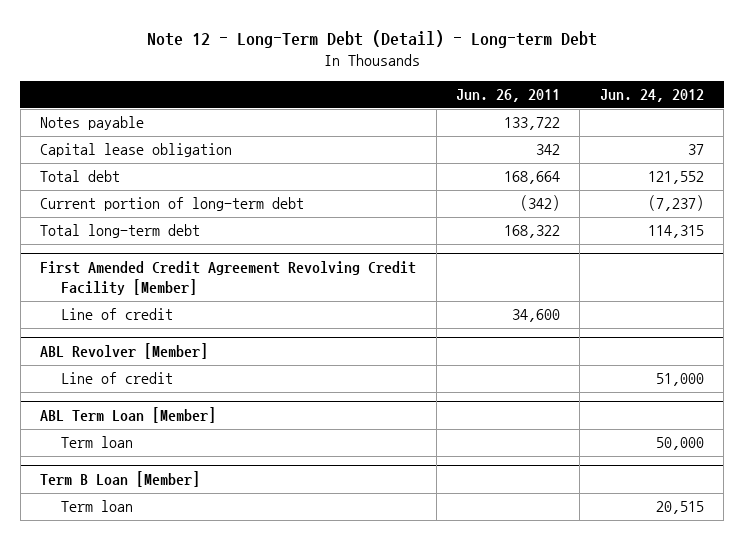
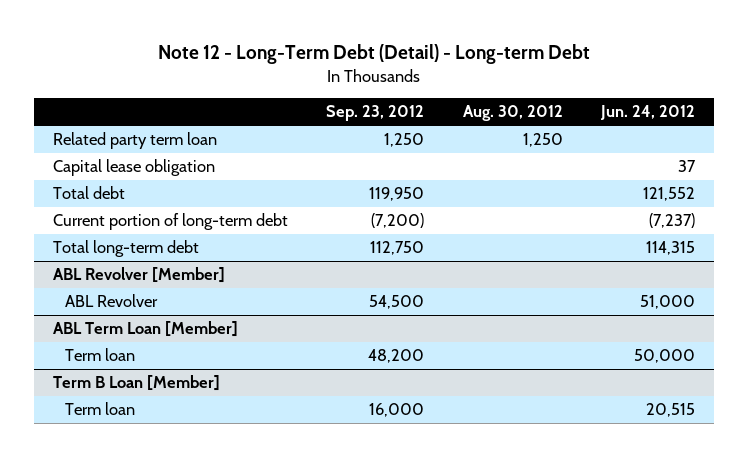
[455,89,560,103] Jun. 26, 2011 -> none
none -> [326,105,425,122] Sep. 23, 2012
none -> [462,105,563,122] Aug. 30, 2012
[40,116,145,131] Notes payable -> none
none -> [53,132,218,150] Related party term loan
[40,261,417,296] First Amended Credit Agreement Revolving Credit Facility [Member] -> none
[60,308,173,321] Line of credit -> none
[60,372,173,385] Line of credit -> [65,294,159,308] ABL Revolver

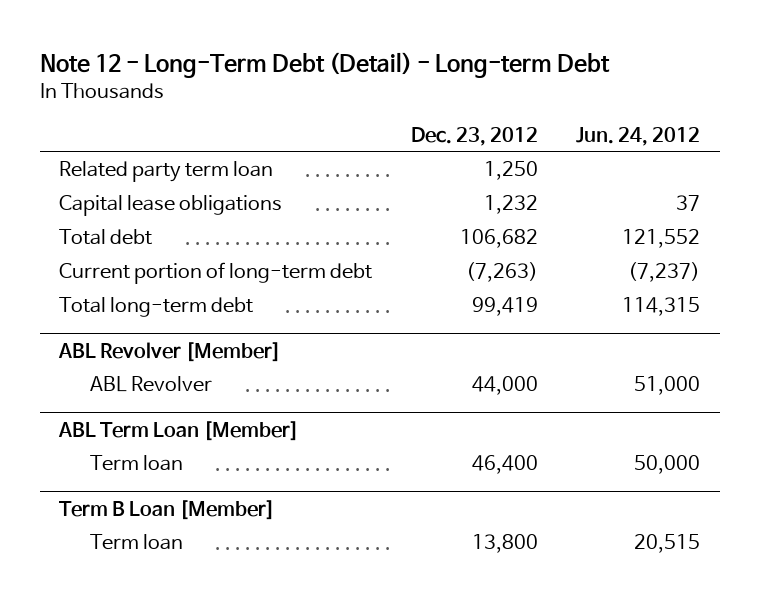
[326,105,425,122] Sep. 23, 2012 -> none
[462,105,563,122] Aug. 30, 2012 -> none
none -> [410,126,538,146] Dec. 23, 2012
[53,159,216,177] Capital lease obligation -> [58,195,282,217] Capital lease obligations

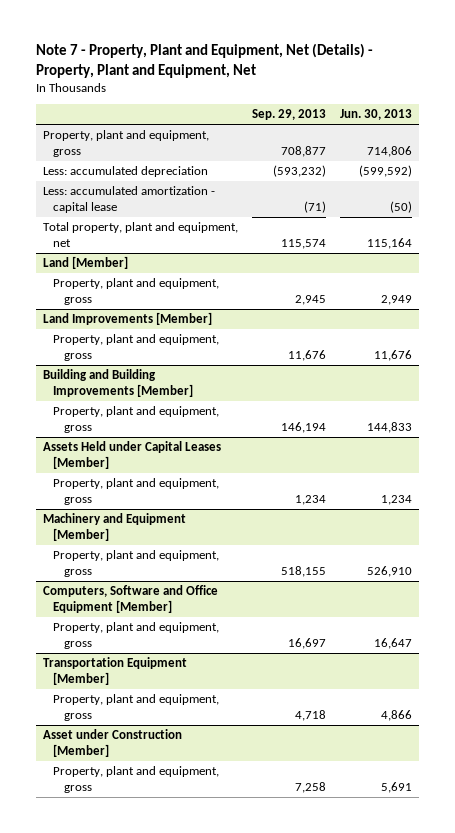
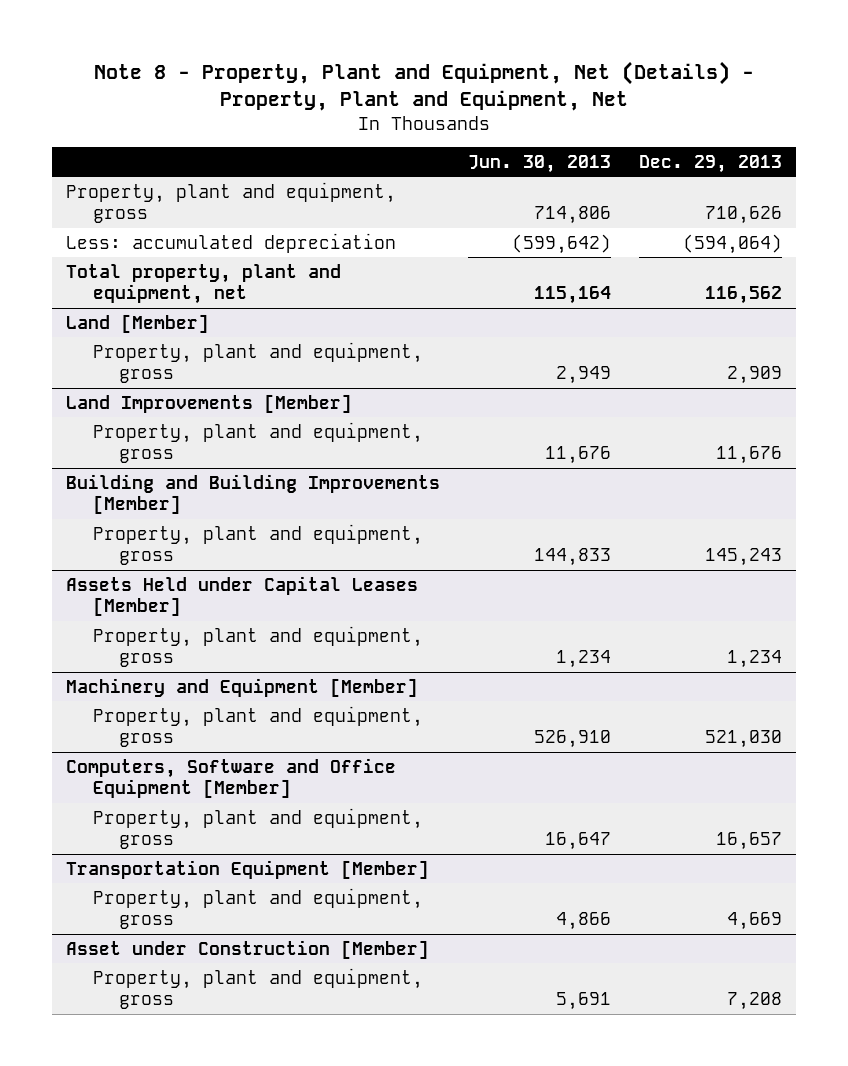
[35,43,373,78] Note 7 - Property, Plant and Equipment, Net (Details) - Property, Plant and Equipment, Net -> [93,61,754,112] Note 8 - Property, Plant and Equipment, Net (Details) - Property, Plant and Equipment, Net
[251,109,326,121] Sep. 29, 2013 -> none
none -> [638,154,782,173] Dec. 29, 2013
[42,186,215,214] Less: accumulated amortization - capital lease -> none
[358,165,412,178] (599,592) -> [511,233,611,254] (599,642)

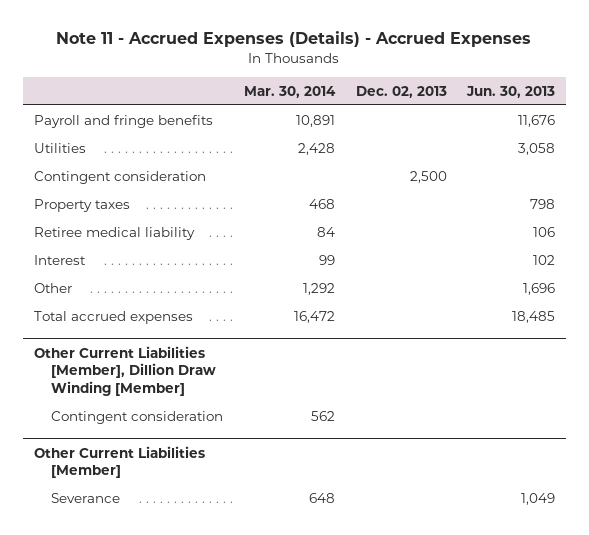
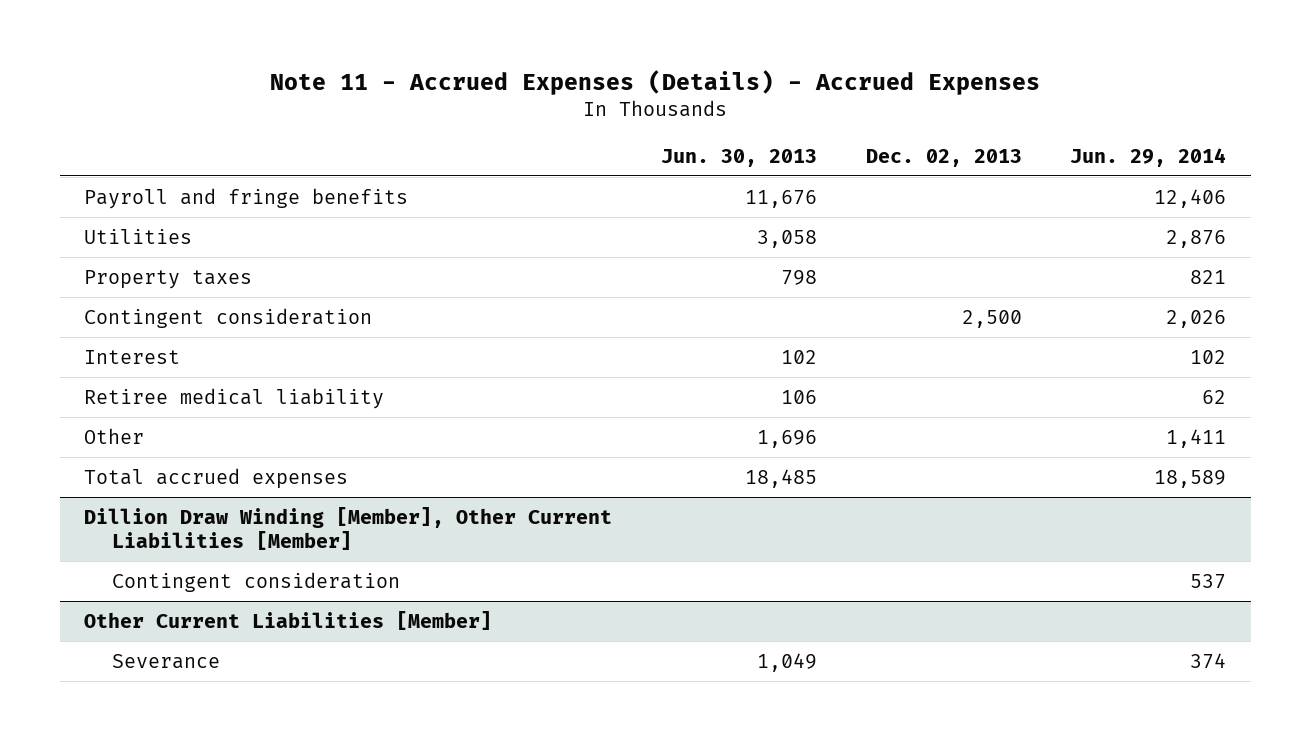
[243,85,336,98] Mar. 30, 2014 -> none
none -> [1070,147,1227,167] Jun. 29, 2014
[33,170,206,184] Contingent consideration -> [84,307,373,328] Contingent consideration
[33,226,195,240] Retiree medical liability -> [84,387,385,409] Retiree medical liability
[33,345,216,396] Other Current Liabilities [Member], Dillion Draw Winding [Member] -> [84,506,613,551] Dillion Draw Winding [Member], Other Current Liabilities [Member]

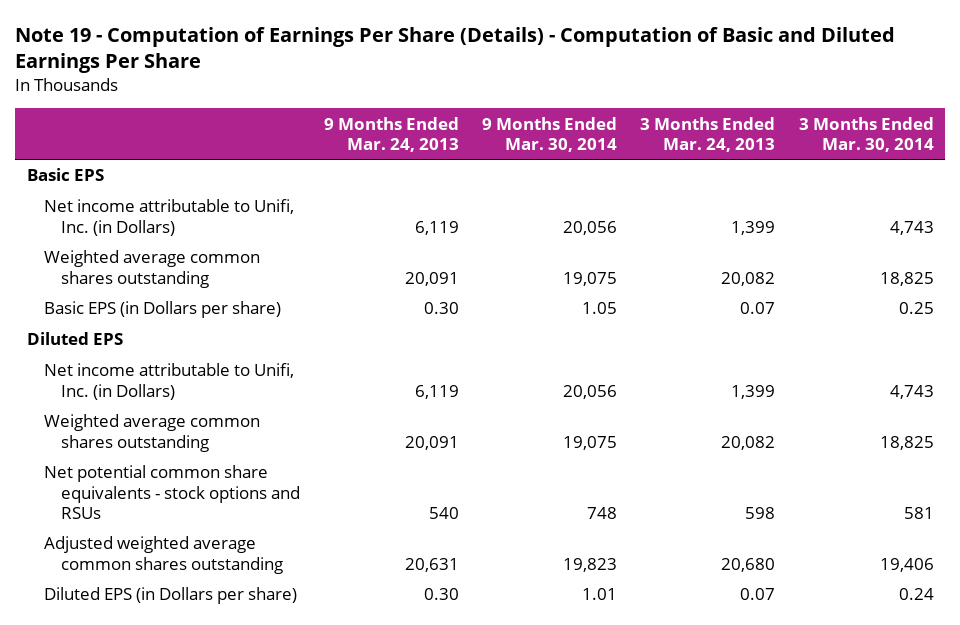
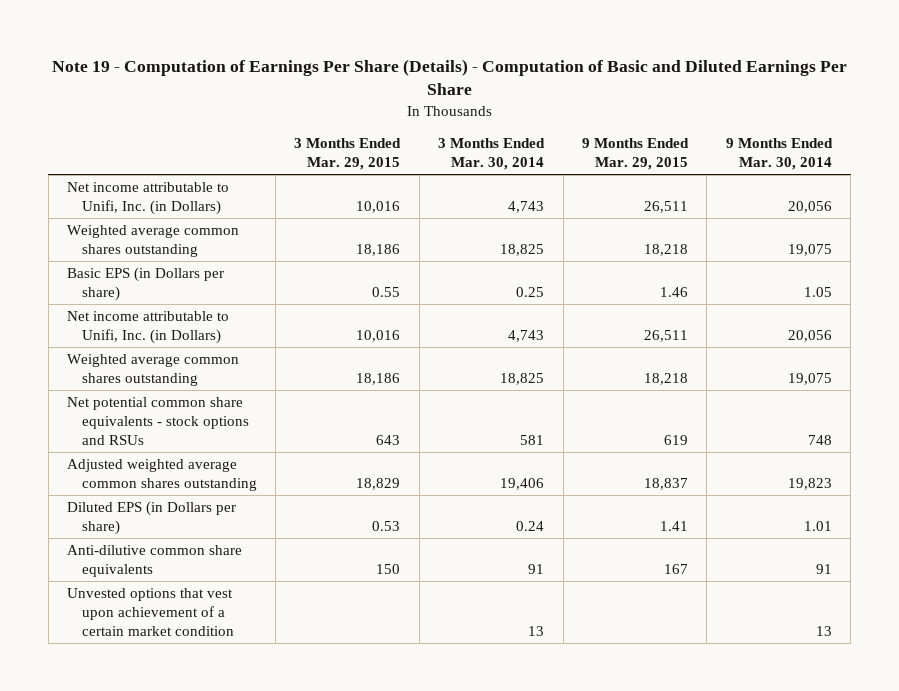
[323,116,459,152] 9 Months Ended Mar. 24, 2013 -> none
[640,116,776,152] 3 Months Ended Mar. 24, 2013 -> none
none -> [294,138,402,170] 3 Months Ended Mar. 29, 2015
none -> [581,138,689,170] 9 Months Ended Mar. 29, 2015
[26,168,104,182] Basic EPS -> none
[26,332,123,346] Diluted EPS -> none
none -> [67,545,243,577] Anti-dilutive common share equivalents
none -> [67,588,234,636] Unvested options that vest upon achievement of a certain market condition

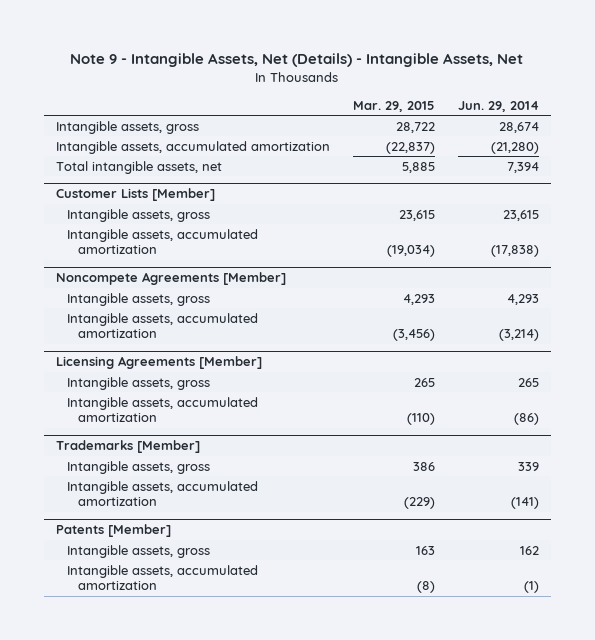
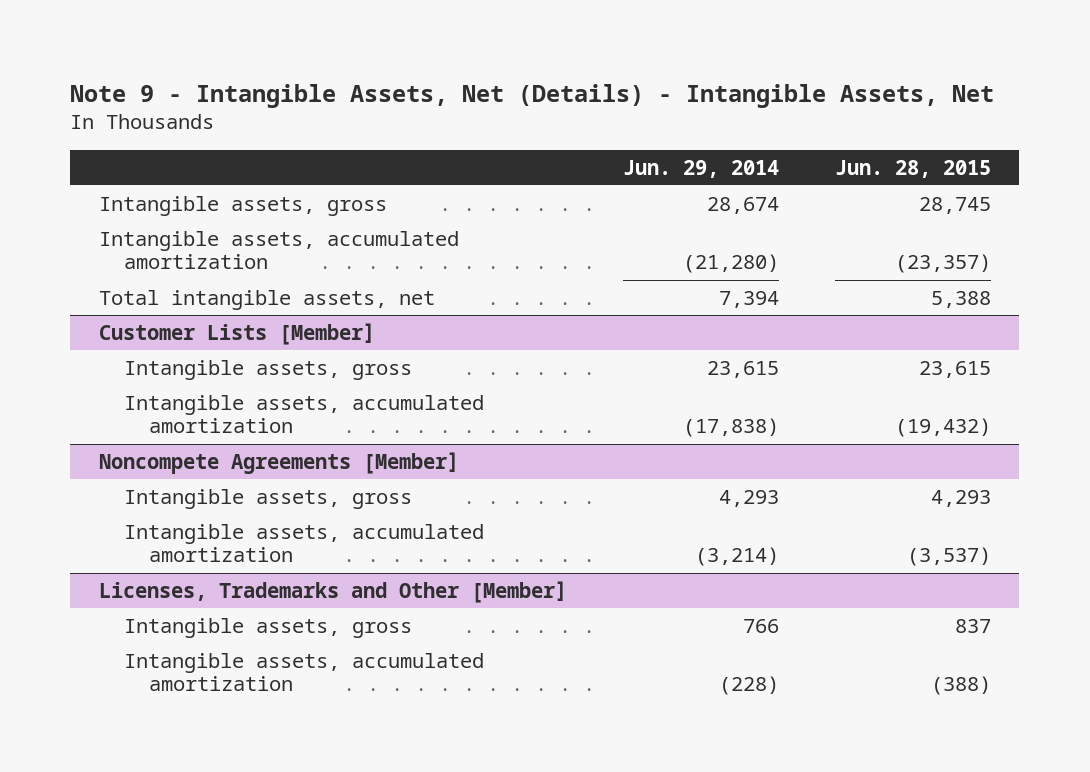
[352,100,435,112] Mar. 29, 2015 -> none
none -> [834,159,991,178] Jun. 28, 2015
[55,356,262,370] Licensing Agreements [Member] -> none
[55,440,200,454] Trademarks [Member] -> none
[66,460,210,474] Intangible assets, gross -> none
[66,480,258,507] Intangible assets, accumulated amortization -> none
[55,524,171,538] Patents [Member] -> none
[66,544,210,558] Intangible assets, gross -> none
[66,564,258,591] Intangible assets, accumulated amortization -> none
none -> [98,580,567,603] Licenses, Trademarks and Other [Member]
[518,377,540,387] 265 -> [742,618,779,633] 766
[514,413,540,426] (86) -> [718,676,779,696] (228)

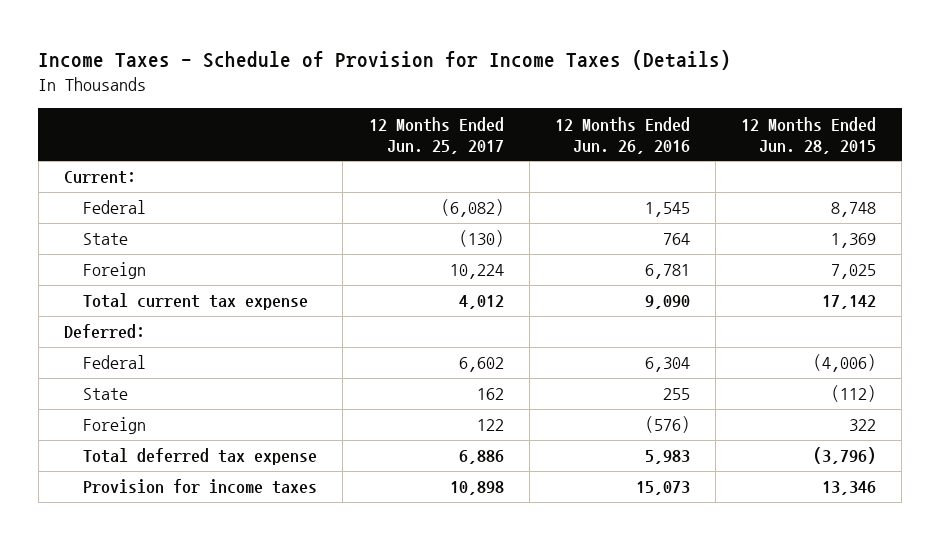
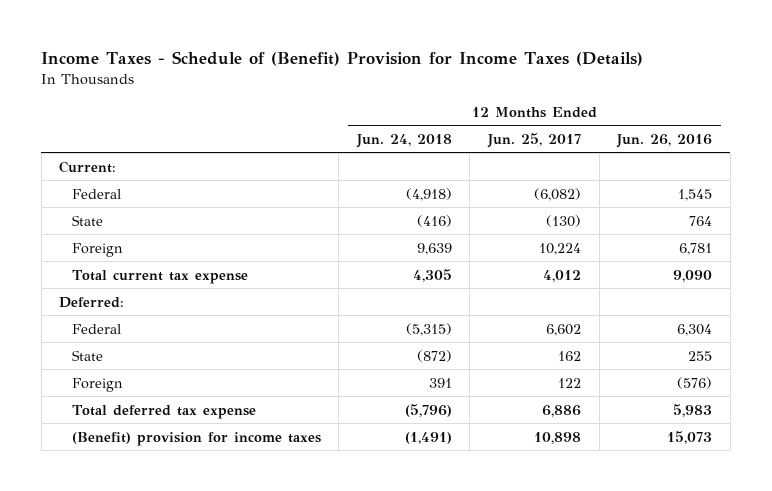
[38,50,732,71] Income Taxes - Schedule of Provision for Income Taxes (Details) -> [41,50,644,66] Income Taxes - Schedule of (Benefit) Provision for Income Taxes (Details)
[741,116,877,154] 12 Months Ended Jun. 28, 2015 -> none
none -> [355,133,452,148] Jun. 24, 2018
[83,479,318,495] Provision for income taxes -> [71,431,321,446] (Benefit) provision for income taxes

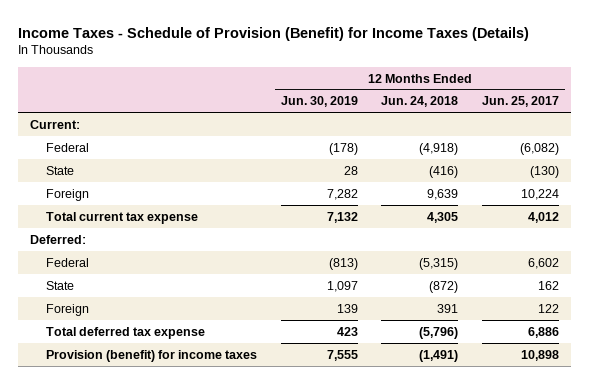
[41,50,644,66] Income Taxes - Schedule of (Benefit) Provision for Income Taxes (Details) -> [18,26,530,41] Income Taxes - Schedule of Provision (Benefit) for Income Taxes (Details)
[616,133,713,148] Jun. 26, 2016 -> none
none -> [280,96,358,108] Jun. 30, 2019
[71,431,321,446] (Benefit) provision for income taxes -> [45,349,257,362] Provision (benefit) for income taxes

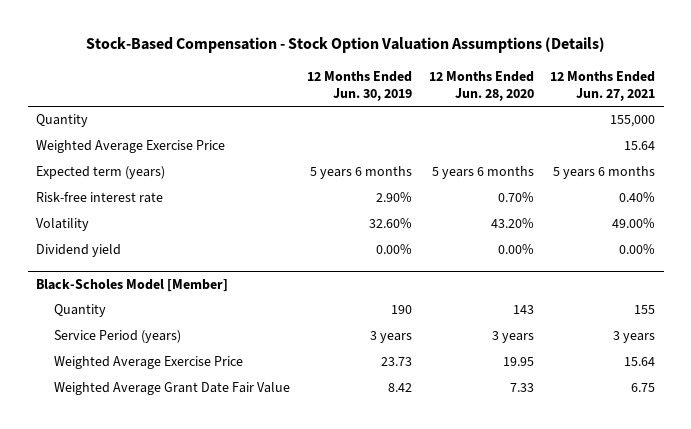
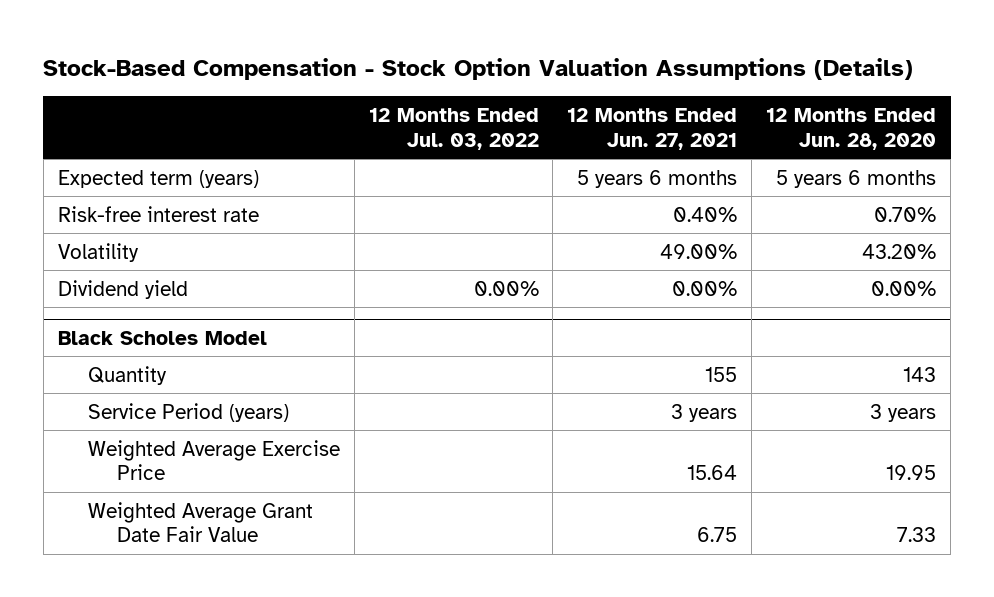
[306,70,412,102] 12 Months Ended Jun. 30, 2019 -> none
none -> [368,107,539,150] 12 Months Ended Jul. 03, 2022
[35,114,88,128] Quantity -> none
[35,140,225,154] Weighted Average Exercise Price -> none
[35,279,228,293] Black-Scholes Model [Member] -> [57,330,267,345] Black Scholes Model

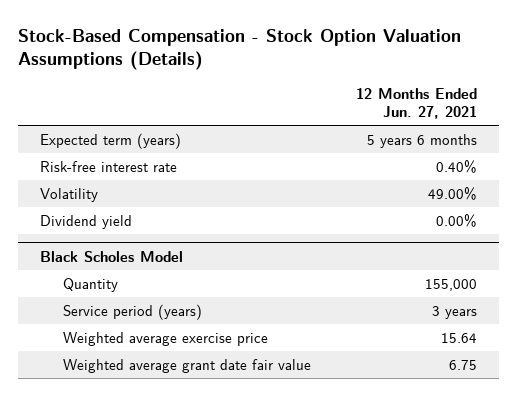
[368,107,539,150] 12 Months Ended Jul. 03, 2022 -> none
[766,107,937,150] 12 Months Ended Jun. 28, 2020 -> none
[705,366,738,382] 155 -> [424,279,477,292] 155,000
[87,402,289,422] Service Period (years) -> [63,304,203,321] Service period (years)
[87,439,340,481] Weighted Average Exercise Price -> [63,332,269,347] Weighted average exercise price
[87,501,313,543] Weighted Average Grant Date Fair Value -> [63,359,312,374] Weighted average grant date fair value

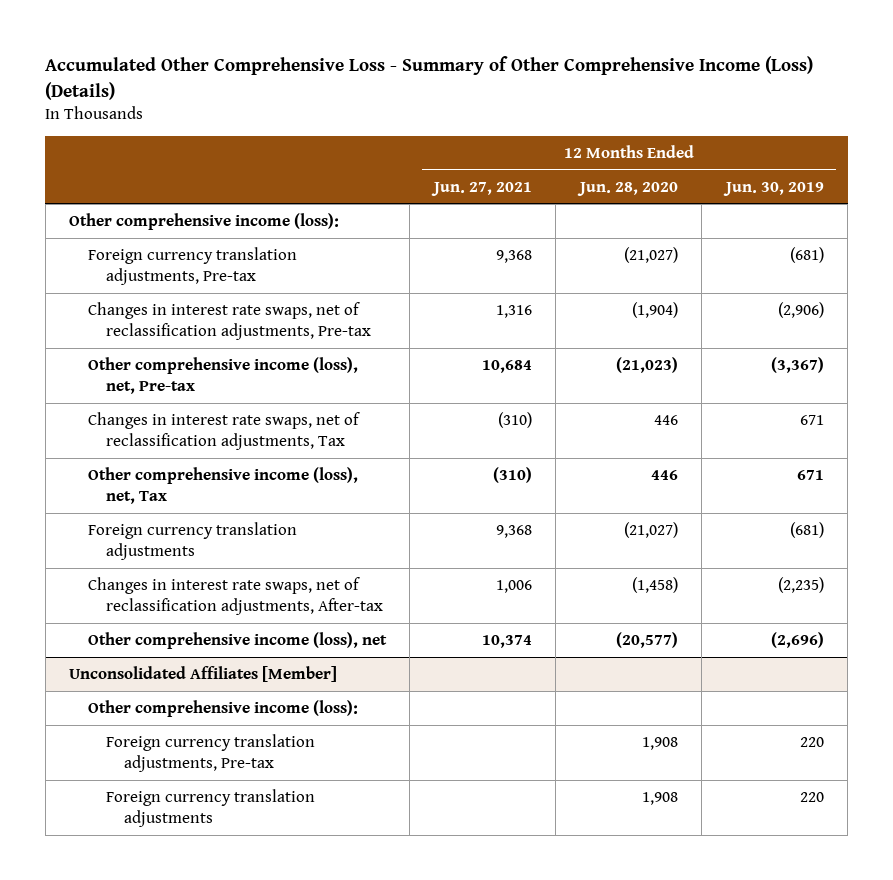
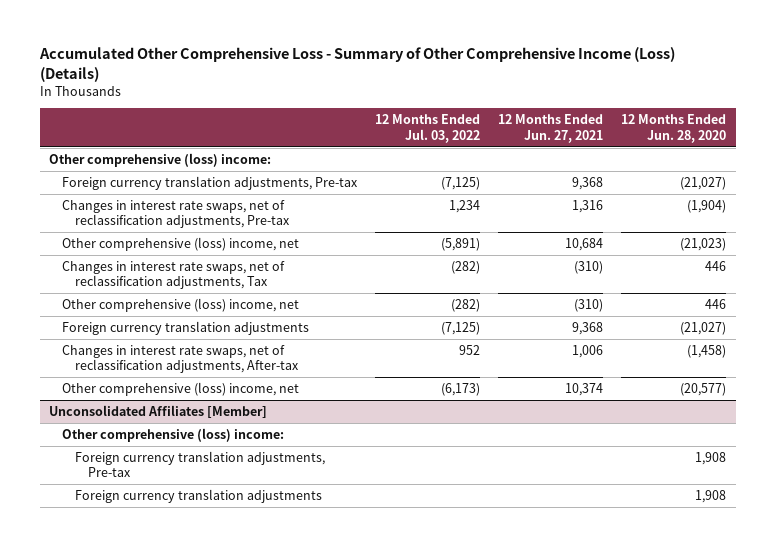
[722,181,824,196] Jun. 30, 2019 -> none
none -> [375,114,481,143] 12 Months Ended Jul. 03, 2022
[69,213,340,231] Other comprehensive income (loss): -> [48,153,271,168] Other comprehensive (loss) income:
[87,357,358,395] Other comprehensive income (loss), net, Pre-tax -> [61,237,299,252] Other comprehensive (loss) income, net
[87,467,358,505] Other comprehensive income (loss), net, Tax -> [61,298,299,313] Other comprehensive (loss) income, net
[87,632,387,650] Other comprehensive income (loss), net -> [61,382,299,397] Other comprehensive (loss) income, net
[87,700,358,718] Other comprehensive income (loss): -> [61,428,284,443] Other comprehensive (loss) income:

